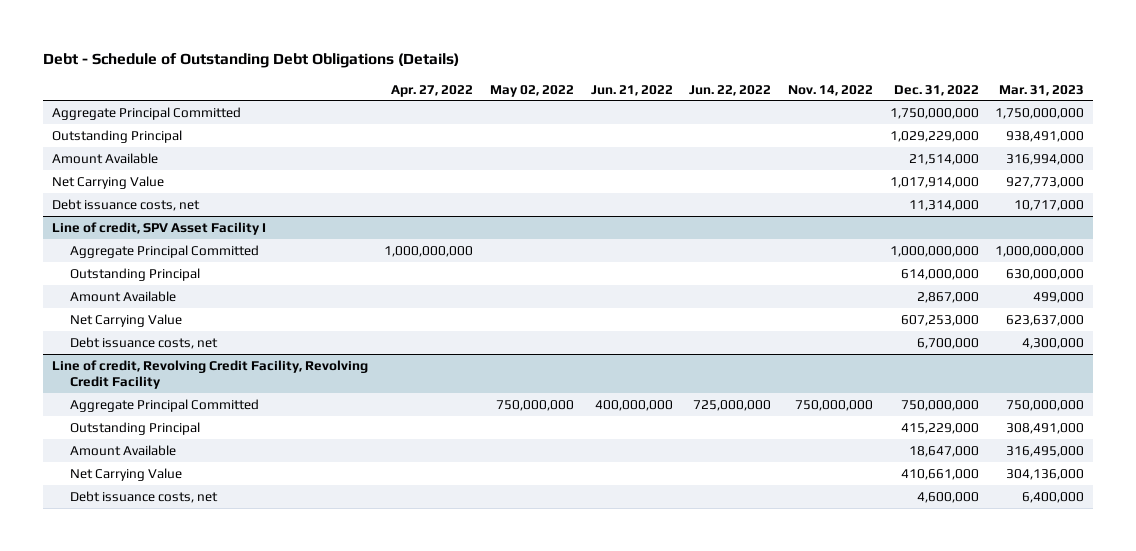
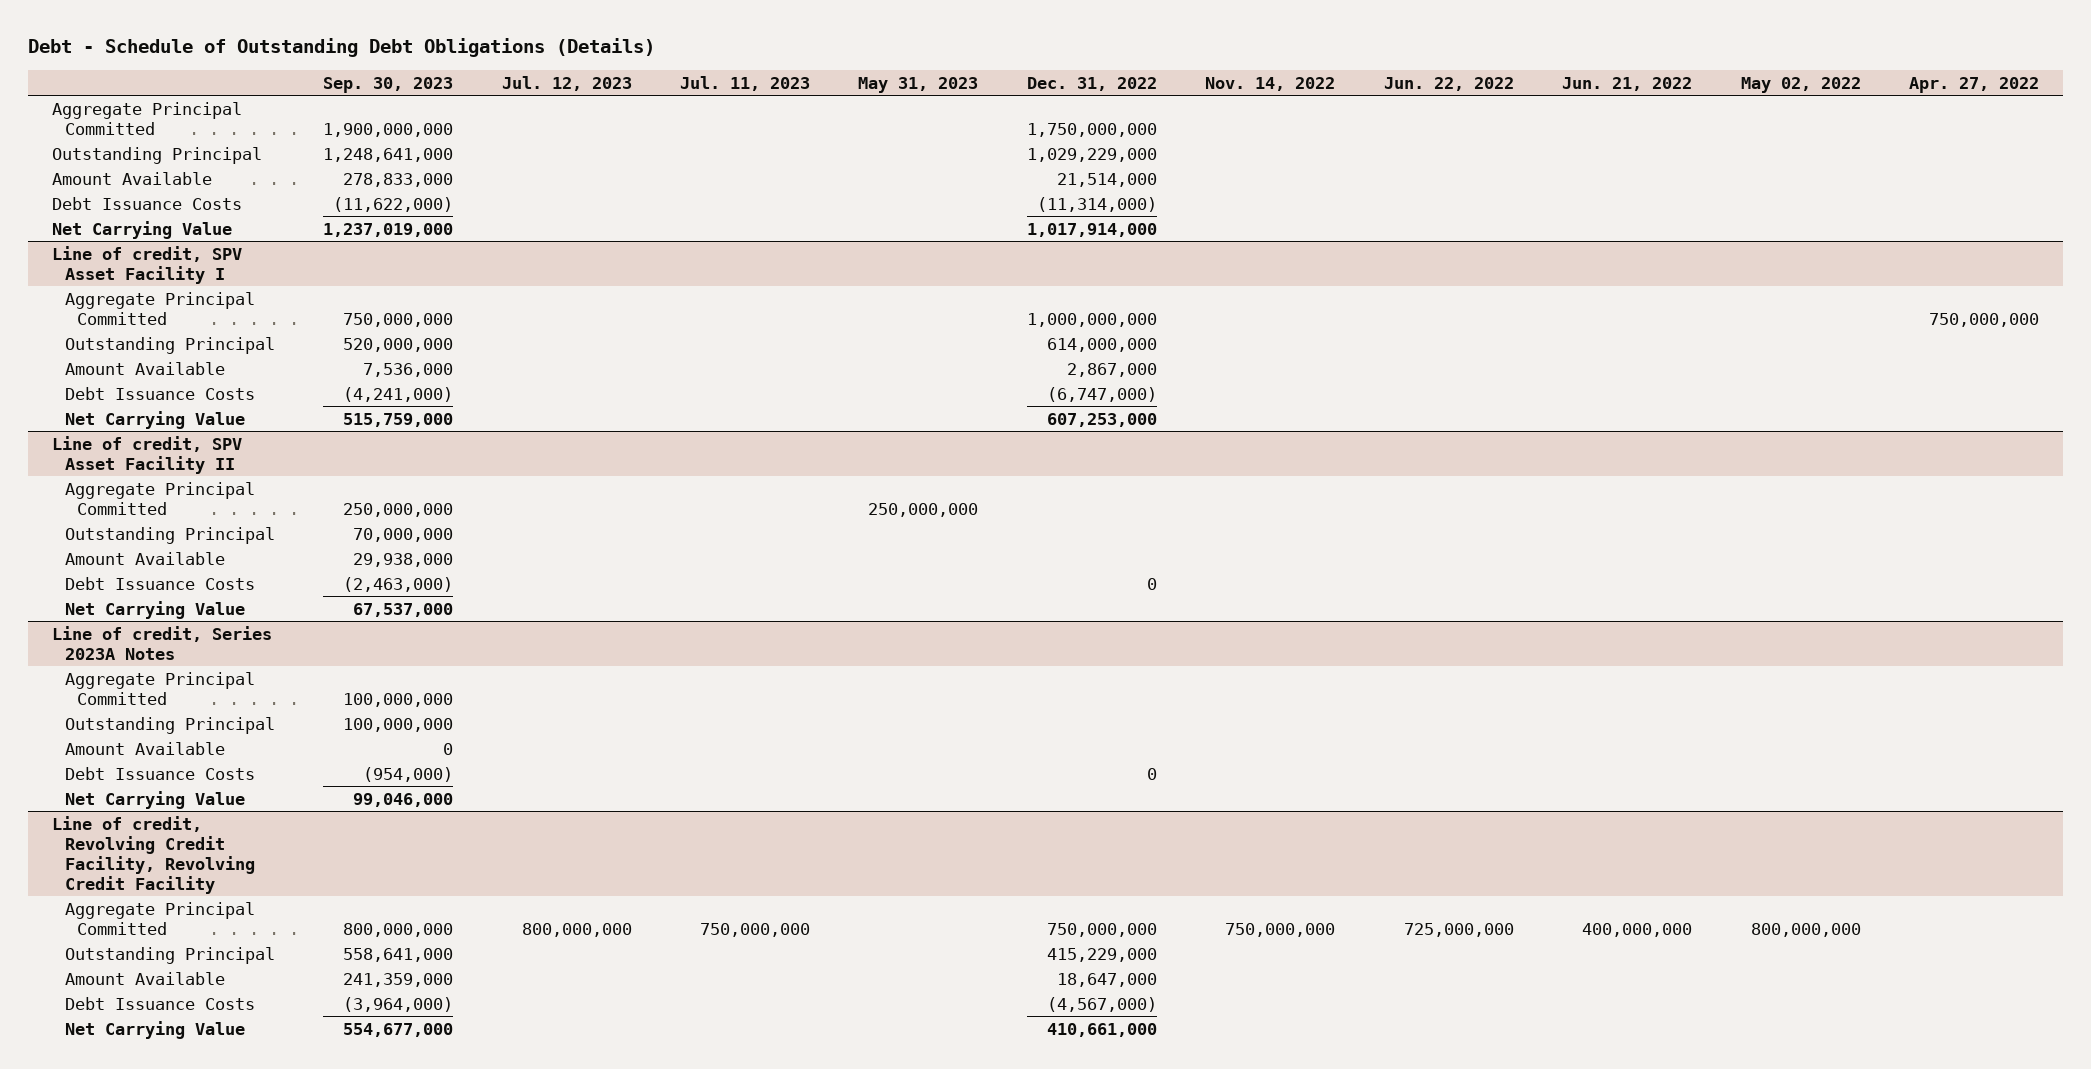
[999,84,1085,96] Mar. 31, 2023 -> none
none -> [323,76,454,93] Sep. 30, 2023
none -> [501,75,632,91] Jul. 12, 2023
none -> [680,75,811,91] Jul. 11, 2023
none -> [858,76,979,93] May 31, 2023
none -> [51,196,242,210] Debt Issuance Costs
[51,198,200,211] Debt issuance costs, net -> none
[384,245,474,257] 1,000,000,000 -> [1929,312,2040,327] 750,000,000
none -> [64,386,255,400] Debt Issuance Costs
none -> [51,435,242,474] Line of credit, SPV Asset Facility II
none -> [64,481,255,515] Aggregate Principal Committed
none -> [64,526,275,544] Outstanding Principal
none -> [64,551,225,565] Amount Available
[70,336,219,349] Debt issuance costs, net -> [64,576,255,590] Debt Issuance Costs
[916,337,979,349] 6,700,000 -> [1146,577,1157,590] 0
none -> [64,600,245,619] Net Carrying Value
none -> [51,625,272,660] Line of credit, Series 2023A Notes
none -> [64,671,255,705] Aggregate Principal Committed
none -> [64,716,275,734] Outstanding Principal
none -> [64,741,225,755] Amount Available
none -> [64,766,255,780] Debt Issuance Costs
none -> [64,790,245,809] Net Carrying Value
[495,399,574,411] 750,000,000 -> [1750,922,1861,937] 800,000,000
none -> [64,996,255,1010] Debt Issuance Costs
[70,490,219,503] Debt issuance costs, net -> none

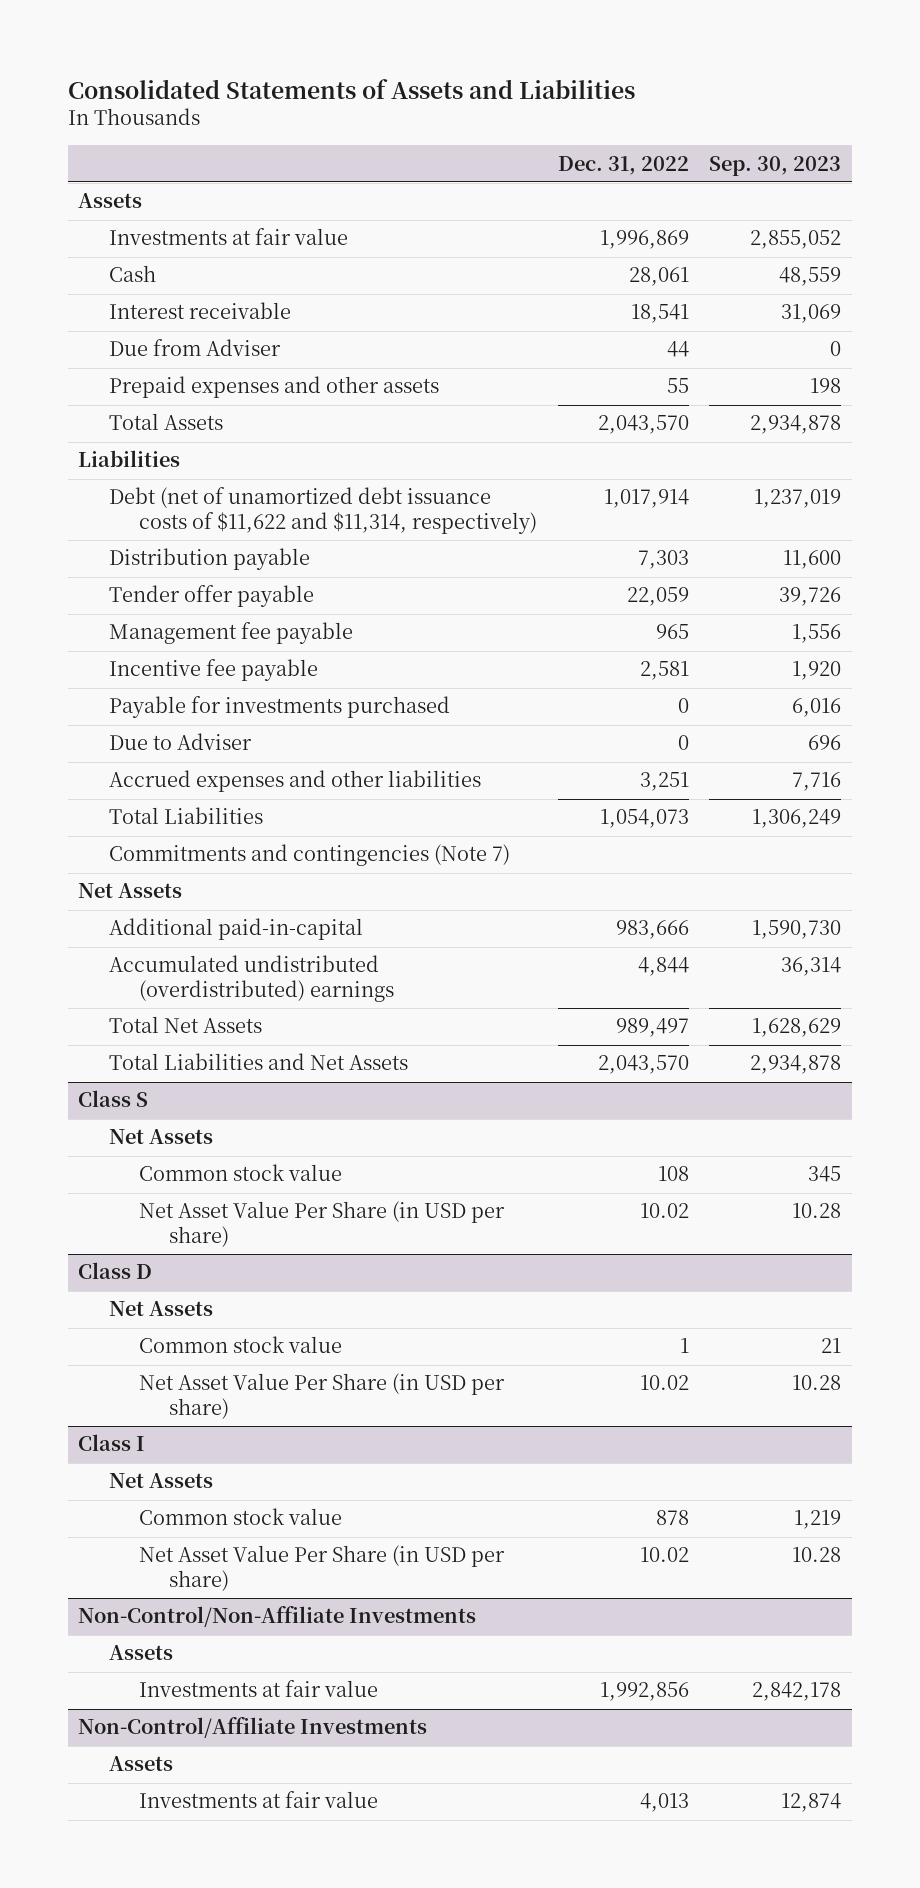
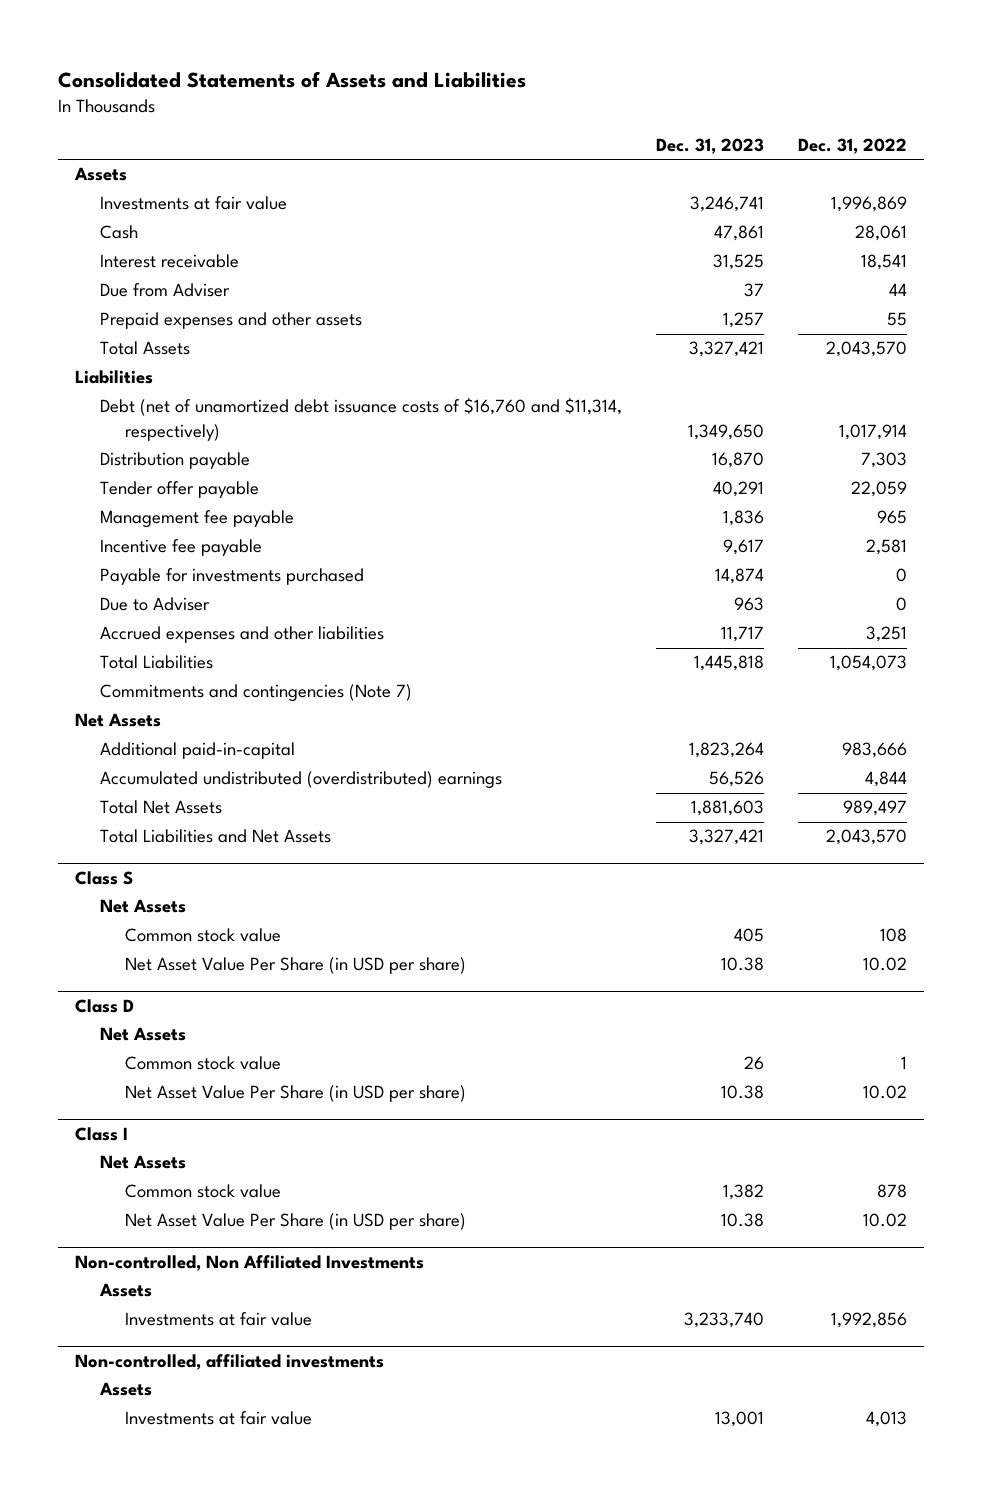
[709,155,842,176] Sep. 30, 2023 -> none
none -> [656,138,765,155] Dec. 31, 2023
[108,487,538,534] Debt (net of unamortized debt issuance costs of $11,622 and $11,314, respectively) -> [100,397,623,441] Debt (net of unamortized debt issuance costs of $16,760 and $11,314, respectively)
[78,1606,477,1628] Non-Control/Non-Affiliate Investments -> [75,1254,425,1271] Non-controlled, Non Affiliated Investments
[78,1717,428,1739] Non-Control/Affiliate Investments -> [75,1353,385,1370] Non-controlled, affiliated investments

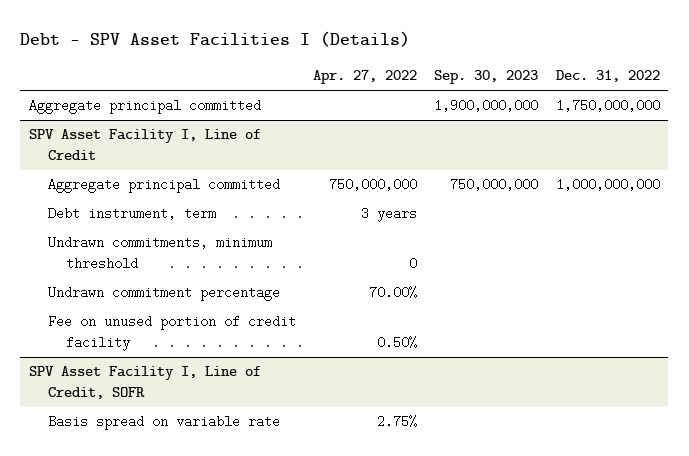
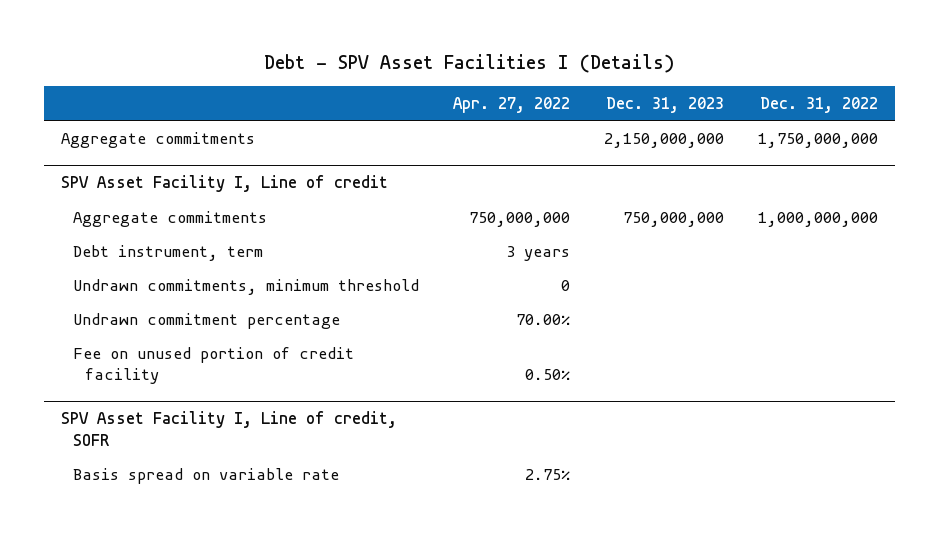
[434,70,539,85] Sep. 30, 2023 -> none
none -> [605,96,724,113] Dec. 31, 2023
[28,99,261,115] Aggregate principal committed -> [60,131,255,148] Aggregate commitments
[28,129,261,160] SPV Asset Facility I, Line of Credit -> [60,175,388,193] SPV Asset Facility I, Line of credit
[47,178,280,194] Aggregate principal committed -> [72,210,267,227] Aggregate commitments
[28,366,261,399] SPV Asset Facility I, Line of Credit, SOFR -> [60,411,397,446] SPV Asset Facility I, Line of credit, SOFR

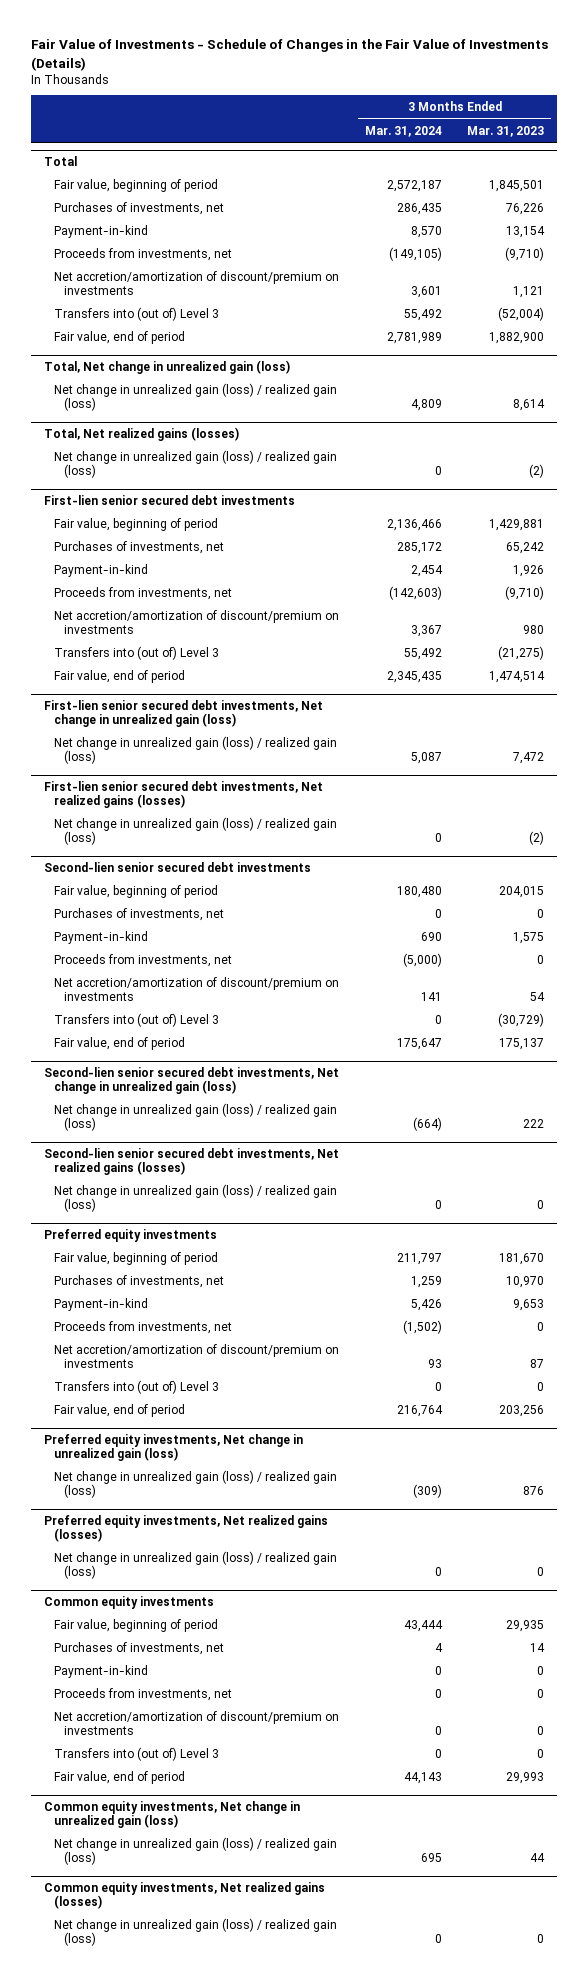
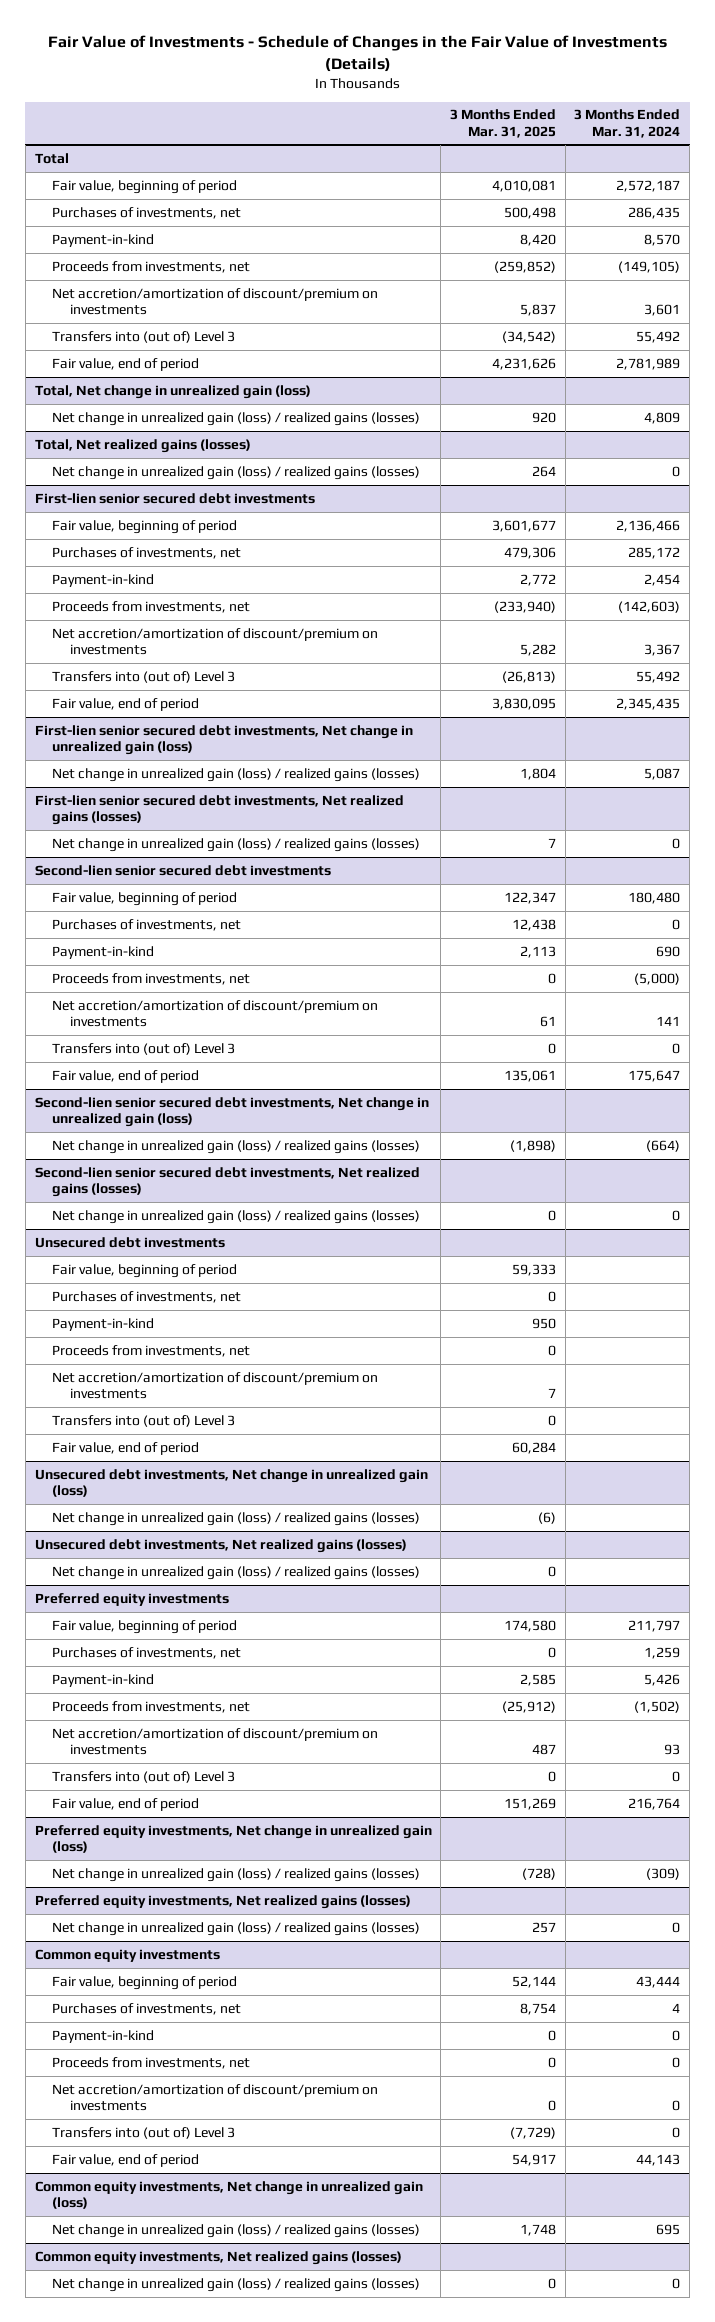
[467,125,545,137] Mar. 31, 2023 -> none
none -> [450,109,557,138] 3 Months Ended Mar. 31, 2025
[53,382,337,411] Net change in unrealized gain (loss) / realized gain (loss) -> [52,411,421,426] Net change in unrealized gain (loss) / realized gains (losses)
[53,449,337,478] Net change in unrealized gain (loss) / realized gain (loss) -> [52,465,421,480] Net change in unrealized gain (loss) / realized gains (losses)
[53,735,337,764] Net change in unrealized gain (loss) / realized gain (loss) -> [52,767,421,782] Net change in unrealized gain (loss) / realized gains (losses)
[53,816,337,845] Net change in unrealized gain (loss) / realized gain (loss) -> [52,837,421,852] Net change in unrealized gain (loss) / realized gains (losses)
[53,1102,337,1131] Net change in unrealized gain (loss) / realized gain (loss) -> [52,1139,421,1154] Net change in unrealized gain (loss) / realized gains (losses)
[53,1183,337,1212] Net change in unrealized gain (loss) / realized gain (loss) -> [52,1209,421,1224] Net change in unrealized gain (loss) / realized gains (losses)
none -> [34,1236,225,1248] Unsecured debt investments
none -> [52,1263,238,1278] Fair value, beginning of period
none -> [52,1290,242,1303] Purchases of investments, net
none -> [52,1317,155,1331] Payment-in-kind
none -> [52,1344,251,1357] Proceeds from investments, net
none -> [52,1371,379,1400] Net accretion/amortization of discount/premium on investments
none -> [52,1414,236,1427] Transfers into (out of) Level 3
none -> [52,1441,200,1455] Fair value, end of period
none -> [34,1468,428,1498] Unsecured debt investments, Net change in unrealized gain (loss)
none -> [52,1511,421,1526] Net change in unrealized gain (loss) / realized gains (losses)
none -> [34,1538,407,1553] Unsecured debt investments, Net realized gains (losses)
none -> [52,1565,421,1580] Net change in unrealized gain (loss) / realized gains (losses)
[53,1469,337,1498] Net change in unrealized gain (loss) / realized gain (loss) -> [52,1867,421,1882] Net change in unrealized gain (loss) / realized gains (losses)
[53,1550,337,1579] Net change in unrealized gain (loss) / realized gain (loss) -> [52,1921,421,1936] Net change in unrealized gain (loss) / realized gains (losses)
[53,1836,337,1865] Net change in unrealized gain (loss) / realized gain (loss) -> [52,2223,421,2238] Net change in unrealized gain (loss) / realized gains (losses)
[53,1917,337,1946] Net change in unrealized gain (loss) / realized gain (loss) -> [52,2277,421,2292] Net change in unrealized gain (loss) / realized gains (losses)

